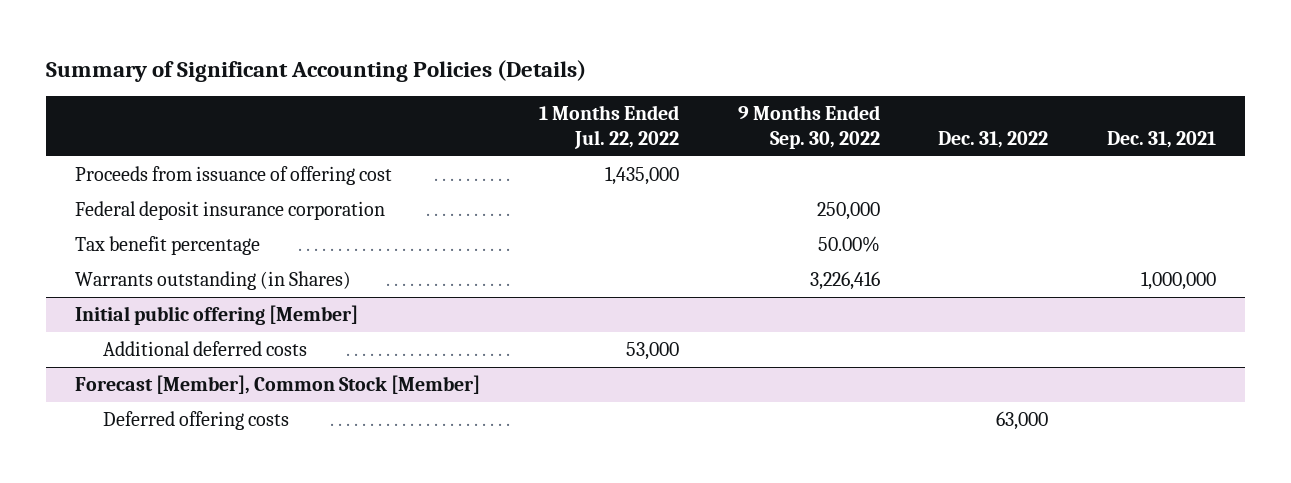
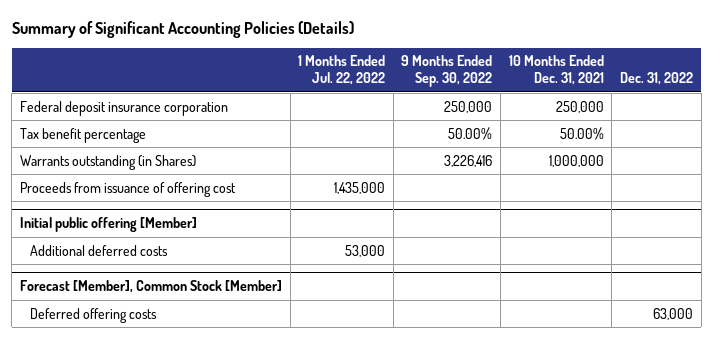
[1107,130,1217,148] Dec. 31, 2021 -> none
none -> [508,55,604,86] 10 Months Ended Dec. 31, 2021
[75,166,393,186] Proceeds from issuance of offering cost -> [20,181,237,197] Proceeds from issuance of offering cost

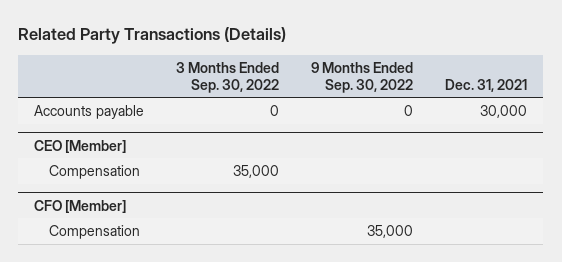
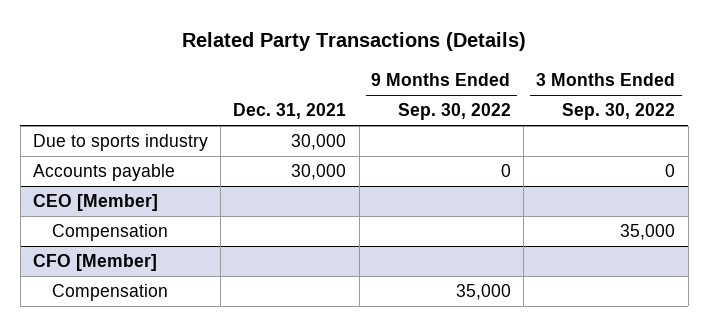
none -> [33,134,209,152] Due to sports industry

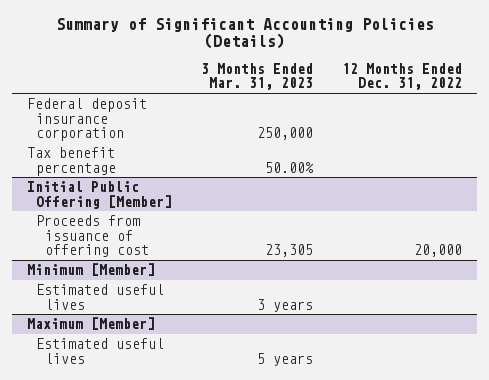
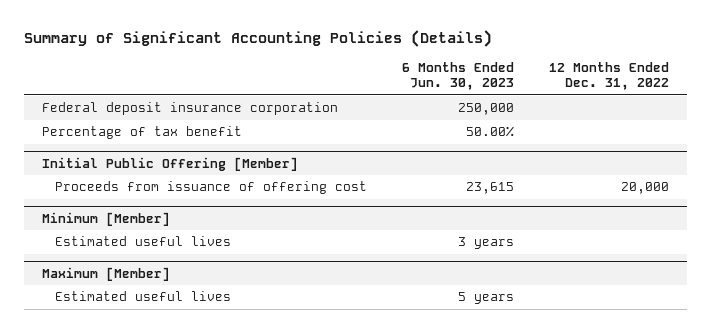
[201,62,314,91] 3 Months Ended Mar. 31, 2023 -> none
none -> [402,62,515,91] 6 Months Ended Jun. 30, 2023
[26,147,116,176] Tax benefit percentage -> [41,126,242,140] Percentage of tax benefit

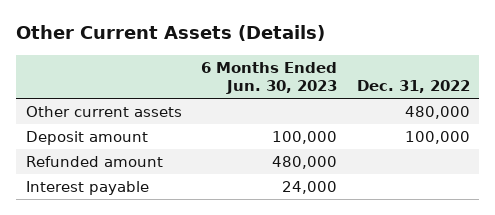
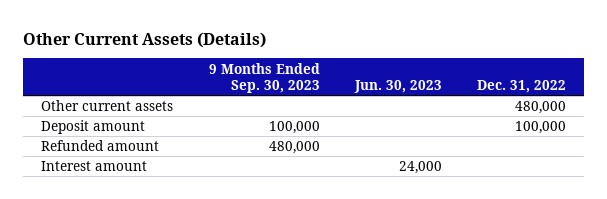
[201,61,338,95] 6 Months Ended Jun. 30, 2023 -> none
none -> [208,62,320,94] 9 Months Ended Sep. 30, 2023
none -> [353,80,442,94] Jun. 30, 2023
[25,181,149,196] Interest payable -> [41,161,148,172] Interest amount

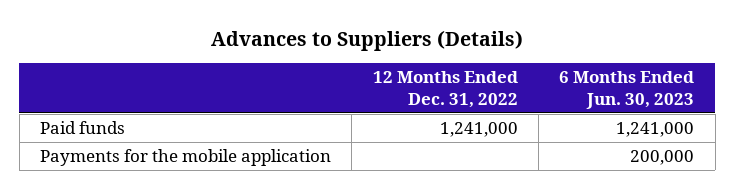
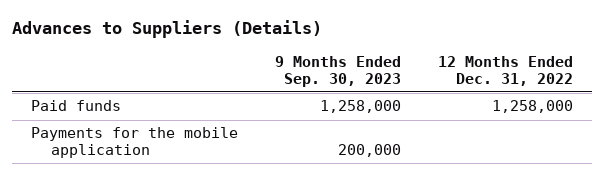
[559,70,695,109] 6 Months Ended Jun. 30, 2023 -> none
none -> [274,56,401,87] 9 Months Ended Sep. 30, 2023
[439,122,518,138] 1,241,000 -> [492,100,574,114] 1,258,000

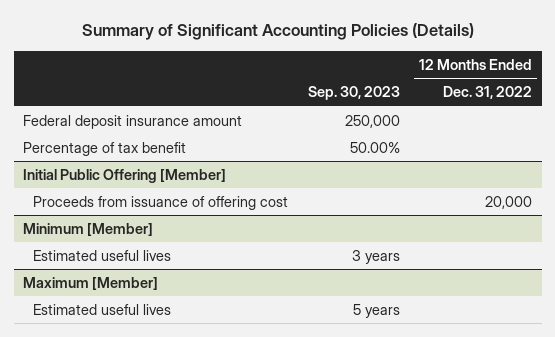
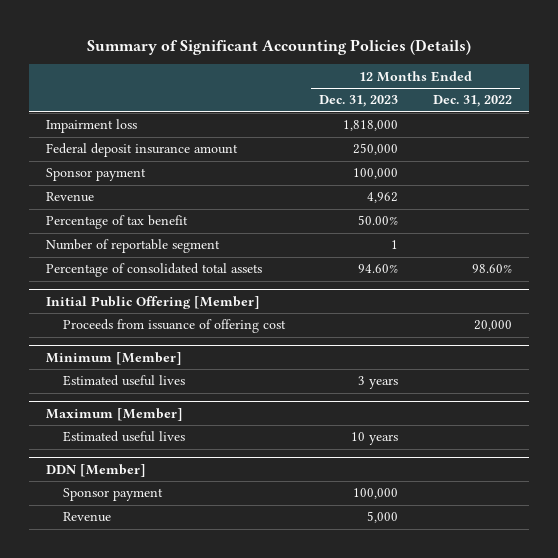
[307,86,400,101] Sep. 30, 2023 -> none
none -> [319,95,399,108] Dec. 31, 2023
none -> [46,119,138,134] Impairment loss
none -> [46,168,147,182] Sponsor payment
none -> [46,192,95,203] Revenue
none -> [46,239,221,254] Number of reportable segment
none -> [46,263,263,278] Percentage of consolidated total assets
none -> [46,464,147,478] DDN [Member]
none -> [63,488,164,502] Sponsor payment
none -> [63,512,112,523] Revenue

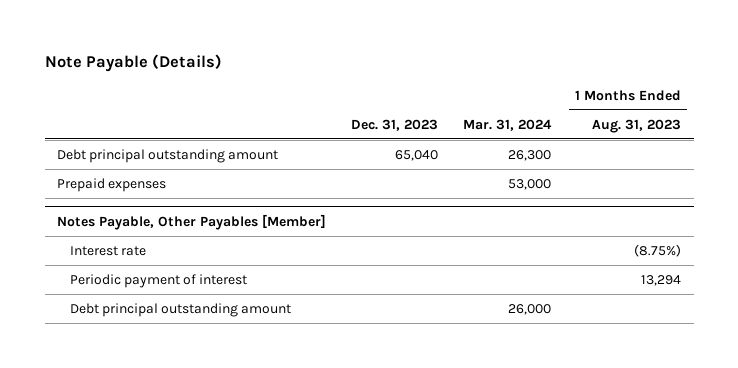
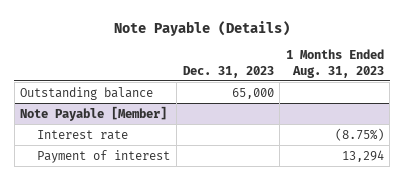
[462,118,552,131] Mar. 31, 2024 -> none
[57,148,279,163] Debt principal outstanding amount -> none
[57,177,167,192] Prepaid expenses -> none
none -> [20,86,154,100] Outstanding balance
[57,213,327,230] Notes Payable, Other Payables [Member] -> [20,105,168,121] Note Payable [Member]
[69,302,291,317] Debt principal outstanding amount -> none
[69,273,247,288] Periodic payment of interest -> [37,149,171,163] Payment of interest

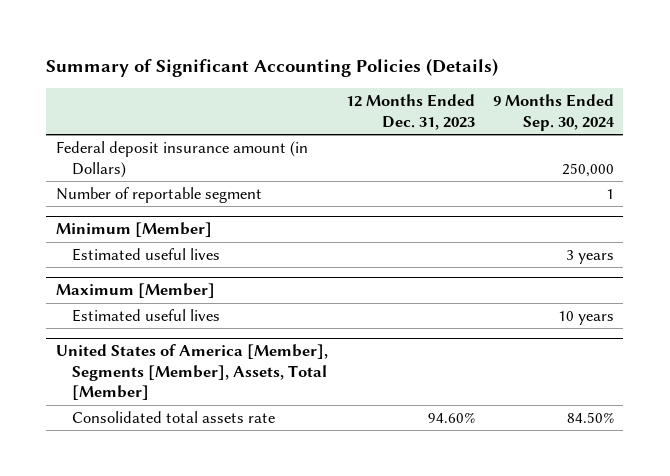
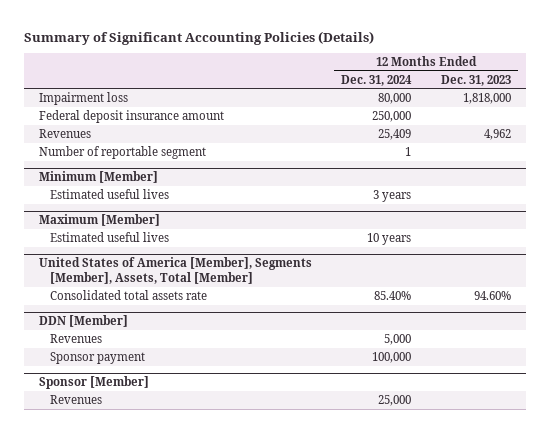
[493,94,616,131] 9 Months Ended Sep. 30, 2024 -> none
none -> [341,74,413,86] Dec. 31, 2024
none -> [39,91,129,105] Impairment loss
[55,141,308,178] Federal deposit insurance amount (in Dollars) -> [39,109,225,123] Federal deposit insurance amount
none -> [39,128,92,138] Revenues
none -> [39,315,129,328] DDN [Member]
none -> [49,333,102,343] Revenues
none -> [49,351,145,364] Sponsor payment
none -> [39,376,150,390] Sponsor [Member]
none -> [49,394,102,404] Revenues

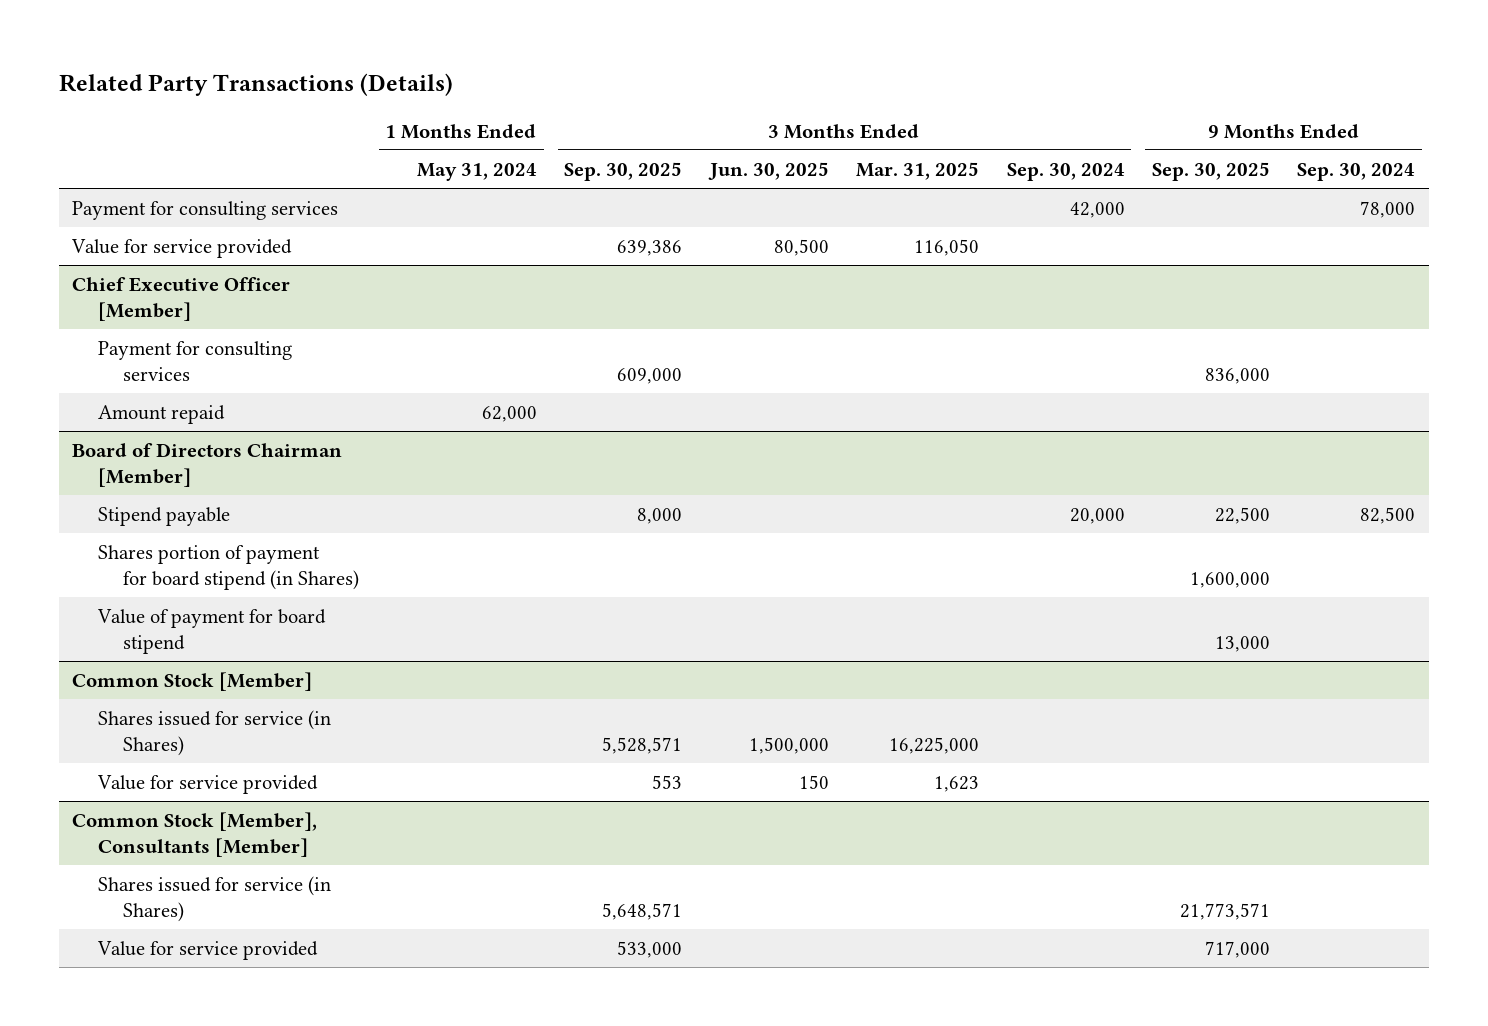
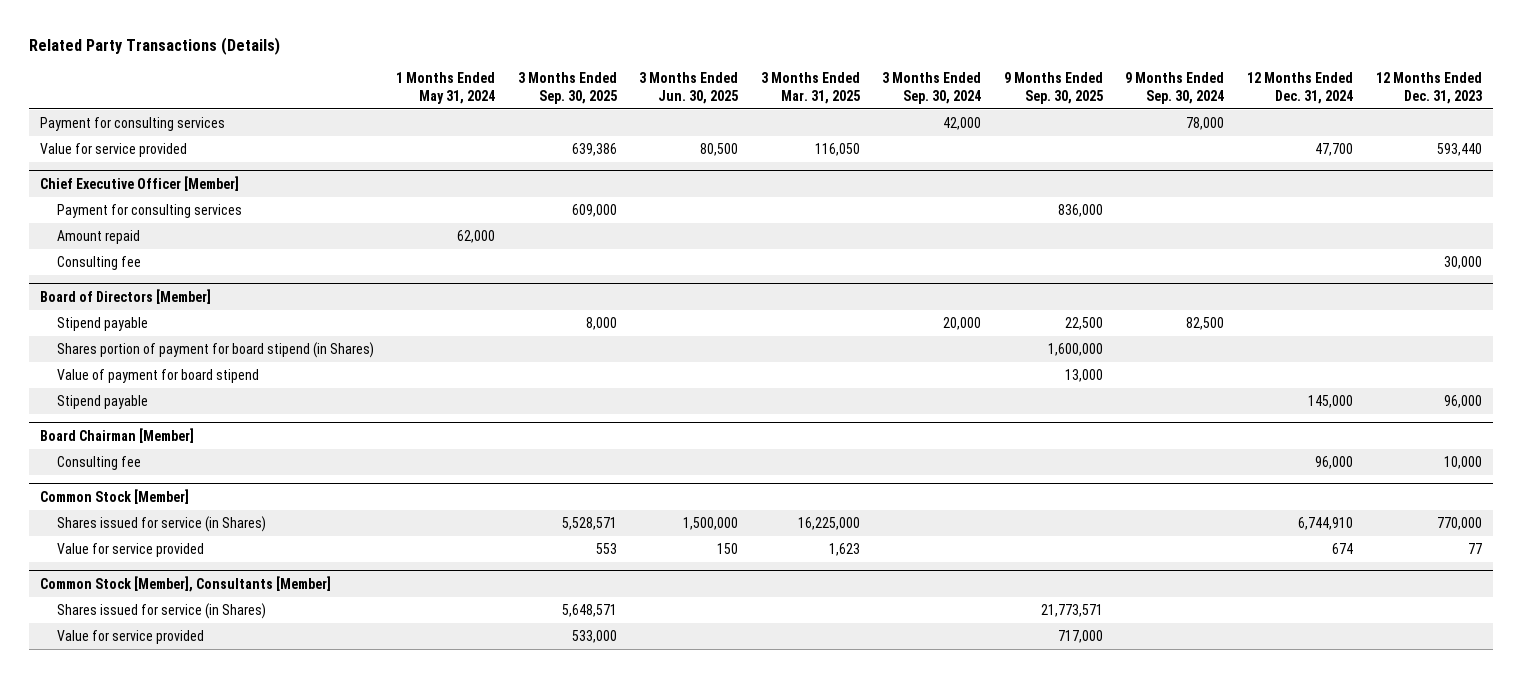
none -> [1247,72,1354,104] 12 Months Ended Dec. 31, 2024
none -> [1375,72,1482,104] 12 Months Ended Dec. 31, 2023
none -> [56,256,141,271] Consulting fee
[72,442,343,487] Board of Directors Chairman [Member] -> [40,288,212,304] Board of Directors [Member]
none -> [56,395,148,410] Stipend payable
none -> [40,427,195,443] Board Chairman [Member]
none -> [56,456,141,471] Consulting fee

